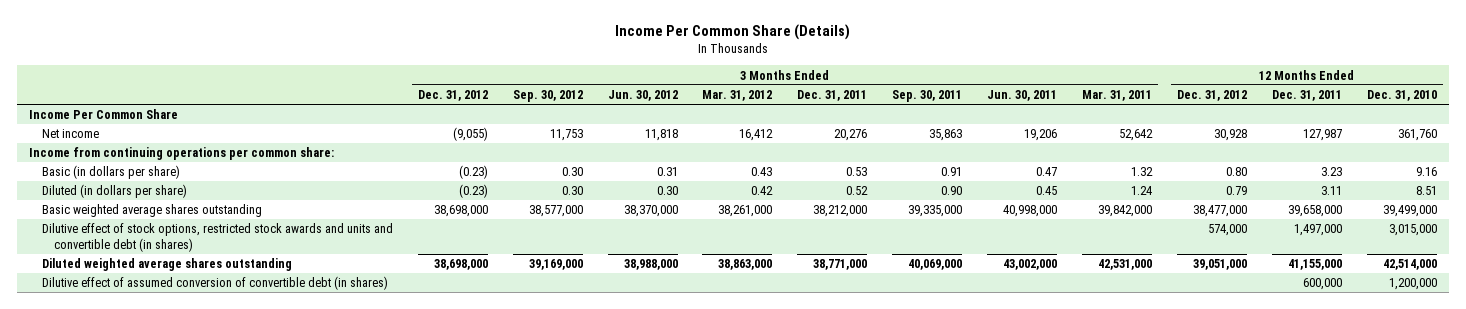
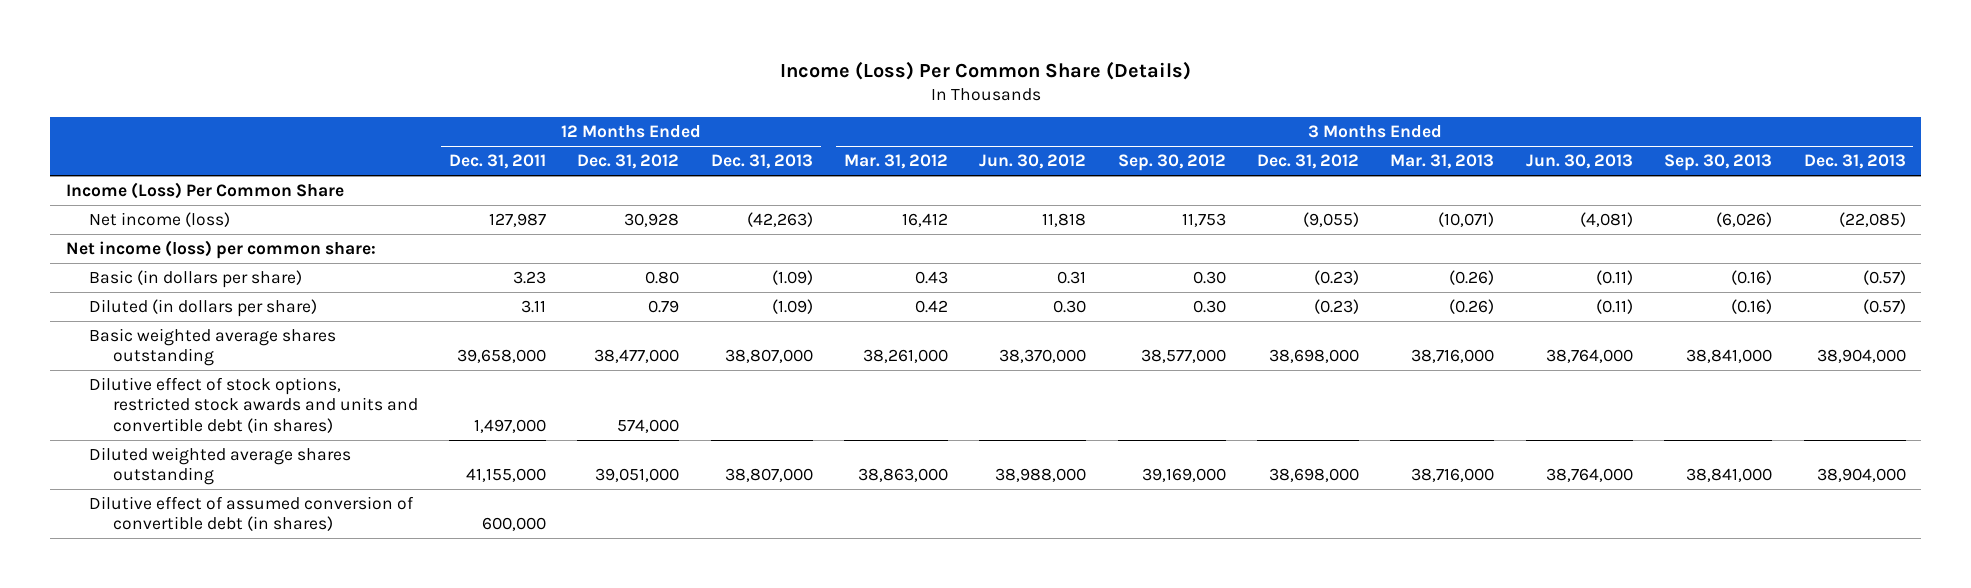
[615,24,851,41] Income Per Common Share (Details) -> [779,60,1191,80] Income (Loss) Per Common Share (Details)
[797,89,868,101] Dec. 31, 2011 -> none
[892,89,963,102] Sep. 30, 2011 -> none
[987,89,1058,101] Jun. 30, 2011 -> none
[1081,89,1152,101] Mar. 31, 2011 -> none
[1366,89,1437,101] Dec. 31, 2010 -> none
none -> [710,154,813,170] Dec. 31, 2013
none -> [1390,154,1495,170] Mar. 31, 2013
none -> [1525,154,1633,170] Jun. 30, 2013
none -> [1664,154,1773,172] Sep. 30, 2013
none -> [1803,154,1906,170] Dec. 31, 2013
[29,109,179,120] Income Per Common Share -> [65,181,344,199] Income (Loss) Per Common Share
[41,129,99,139] Net income -> [89,211,231,227] Net income (loss)
[29,147,335,161] Income from continuing operations per common share: -> [65,239,376,259] Net income (loss) per common share:

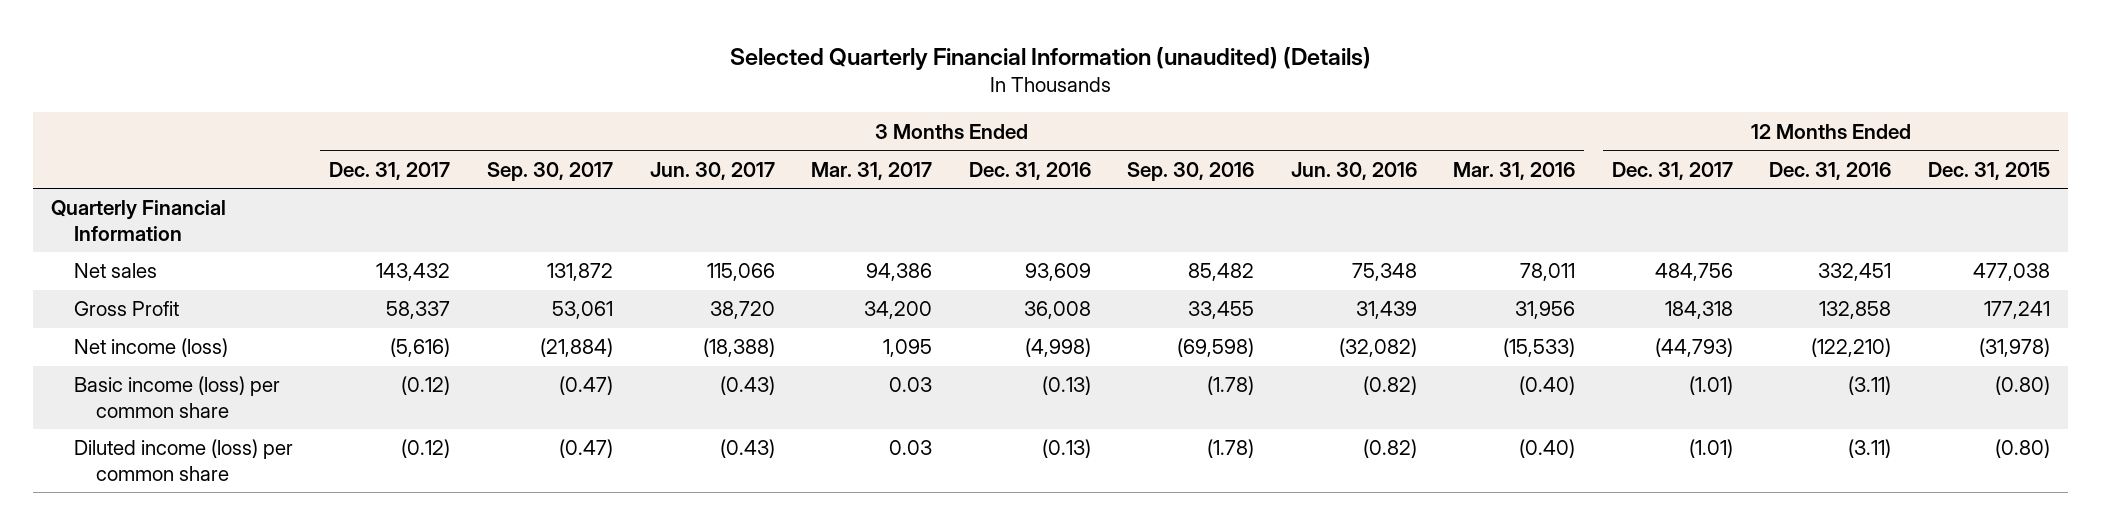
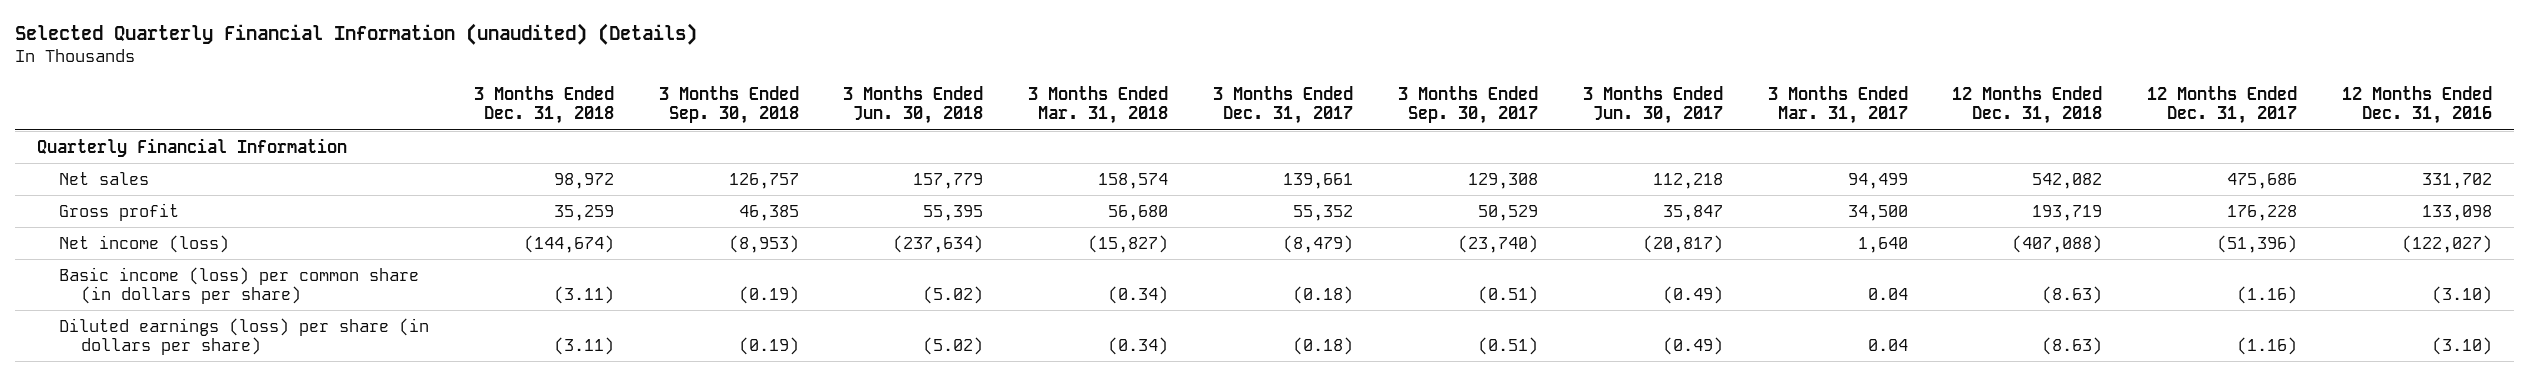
[968,161,1091,180] Dec. 31, 2016 -> none
[1127,161,1255,181] Sep. 30, 2016 -> none
[1290,161,1417,180] Jun. 30, 2016 -> none
[1453,161,1576,180] Mar. 31, 2016 -> none
[1928,161,2051,180] Dec. 31, 2015 -> none
none -> [473,85,614,125] 3 Months Ended Dec. 31, 2018
none -> [658,85,799,125] 3 Months Ended Sep. 30, 2018
none -> [843,85,984,125] 3 Months Ended Jun. 30, 2018
none -> [1028,85,1169,125] 3 Months Ended Mar. 31, 2018
none -> [1952,85,2103,125] 12 Months Ended Dec. 31, 2018
[376,263,451,282] 143,432 -> [1283,172,1354,189] 139,661
[546,263,613,282] 131,872 -> [1467,172,1538,189] 129,308
[706,263,775,282] 115,066 -> [1652,172,1723,189] 112,218
[866,263,933,282] 94,386 -> [1847,172,1908,189] 94,499
[1654,263,1733,282] 484,756 -> [2227,172,2298,189] 475,686
[1818,263,1892,282] 332,451 -> [2421,172,2492,189] 331,702
[73,301,179,317] Gross Profit -> [58,202,179,221] Gross profit
[386,301,451,320] 58,337 -> [1293,204,1354,221] 55,352
[551,301,613,320] 53,061 -> [1477,204,1538,221] 50,529
[709,301,775,320] 38,720 -> [1662,204,1723,221] 35,847
[864,301,933,320] 34,200 -> [1847,204,1908,221] 34,500
[1664,301,1733,320] 184,318 -> [2227,204,2298,221] 176,228
[1819,301,1892,320] 132,858 -> [2421,204,2492,221] 133,098
[390,338,451,358] (5,616) -> [1283,234,1354,253] (8,479)
[539,338,613,358] (21,884) -> [1457,234,1538,253] (23,740)
[702,338,775,358] (18,388) -> [1642,234,1723,253] (20,817)
[883,339,933,358] 1,095 -> [1857,236,1908,253] 1,640
[1654,338,1733,358] (44,793) -> [2217,234,2298,253] (51,396)
[1811,338,1892,358] (122,210) -> [2401,234,2492,253] (122,027)
[73,376,280,418] Basic income (loss) per common share -> [58,266,419,305] Basic income (loss) per common share (in dollars per share)
[401,376,451,396] (0.12) -> [1293,286,1354,305] (0.18)
[558,376,613,396] (0.47) -> [1477,286,1538,305] (0.51)
[719,376,775,396] (0.43) -> [1662,286,1723,305] (0.49)
[889,377,933,393] 0.03 -> [1867,288,1908,301] 0.04
[1688,376,1733,396] (1.01) -> [2237,286,2298,305] (1.16)
[1848,376,1892,396] (3.11) -> [2431,286,2492,305] (3.10)
[73,439,293,481] Diluted income (loss) per common share -> [58,317,429,356] Diluted earnings (loss) per share (in dollars per share)
[401,439,451,459] (0.12) -> [1293,337,1354,356] (0.18)
[558,439,613,459] (0.47) -> [1477,337,1538,356] (0.51)
[719,439,775,459] (0.43) -> [1662,337,1723,356] (0.49)
[889,440,933,456] 0.03 -> [1867,339,1908,352] 0.04
[1688,439,1733,459] (1.01) -> [2237,337,2298,356] (1.16)
[1848,439,1892,459] (3.11) -> [2431,337,2492,356] (3.10)

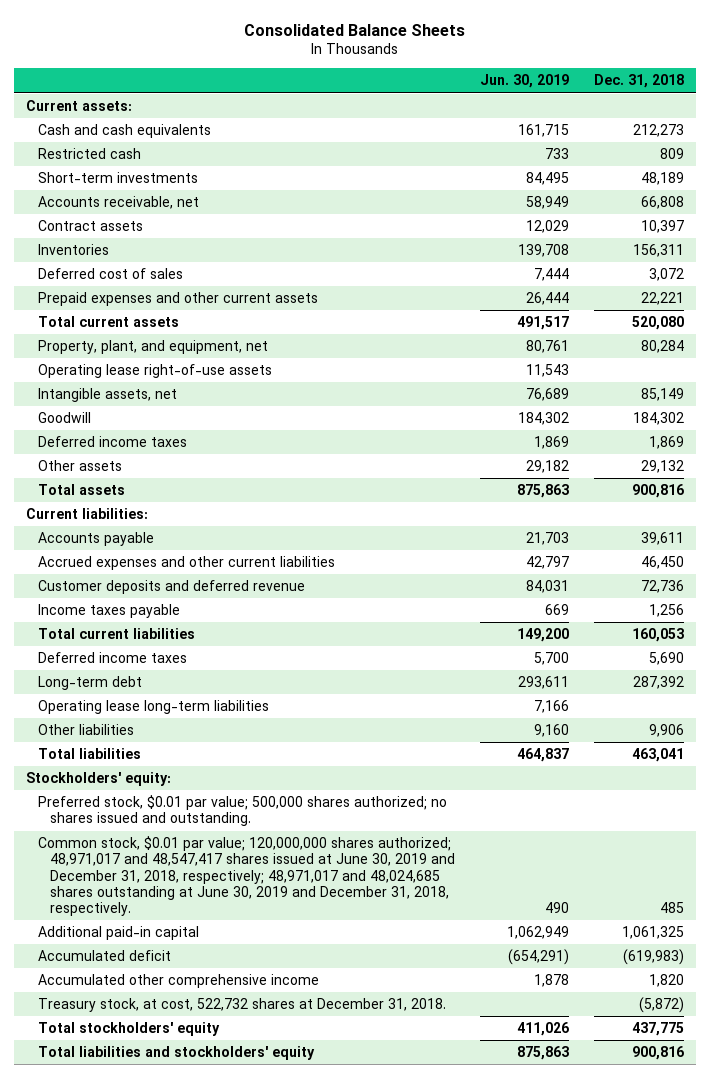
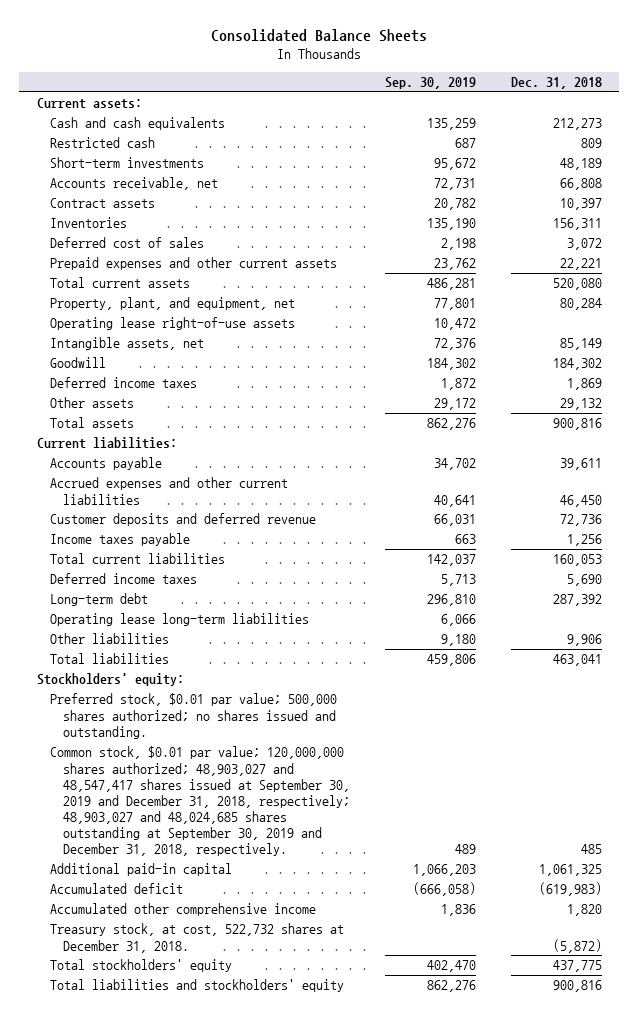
[480,74,570,89] Jun. 30, 2019 -> none
none -> [384,77,476,90] Sep. 30, 2019
[38,836,456,917] Common stock, $0.01 par value; 120,000,000 shares authorized; 48,971,017 and 48,547,417 shares issued at June 30, 2019 and December 31, 2018, respectively; 48,971,017 and 48,024,685 shares outstanding at June 30, 2019 and December 31, 2018, respectively. -> [49,746,351,857] Common stock, $0.01 par value; 120,000,000 shares authorized; 48,903,027 and 48,547,417 shares issued at September 30, 2019 and December 31, 2018, respectively; 48,903,027 and 48,024,685 shares outstanding at September 30, 2019 and December 31, 2018, respectively.

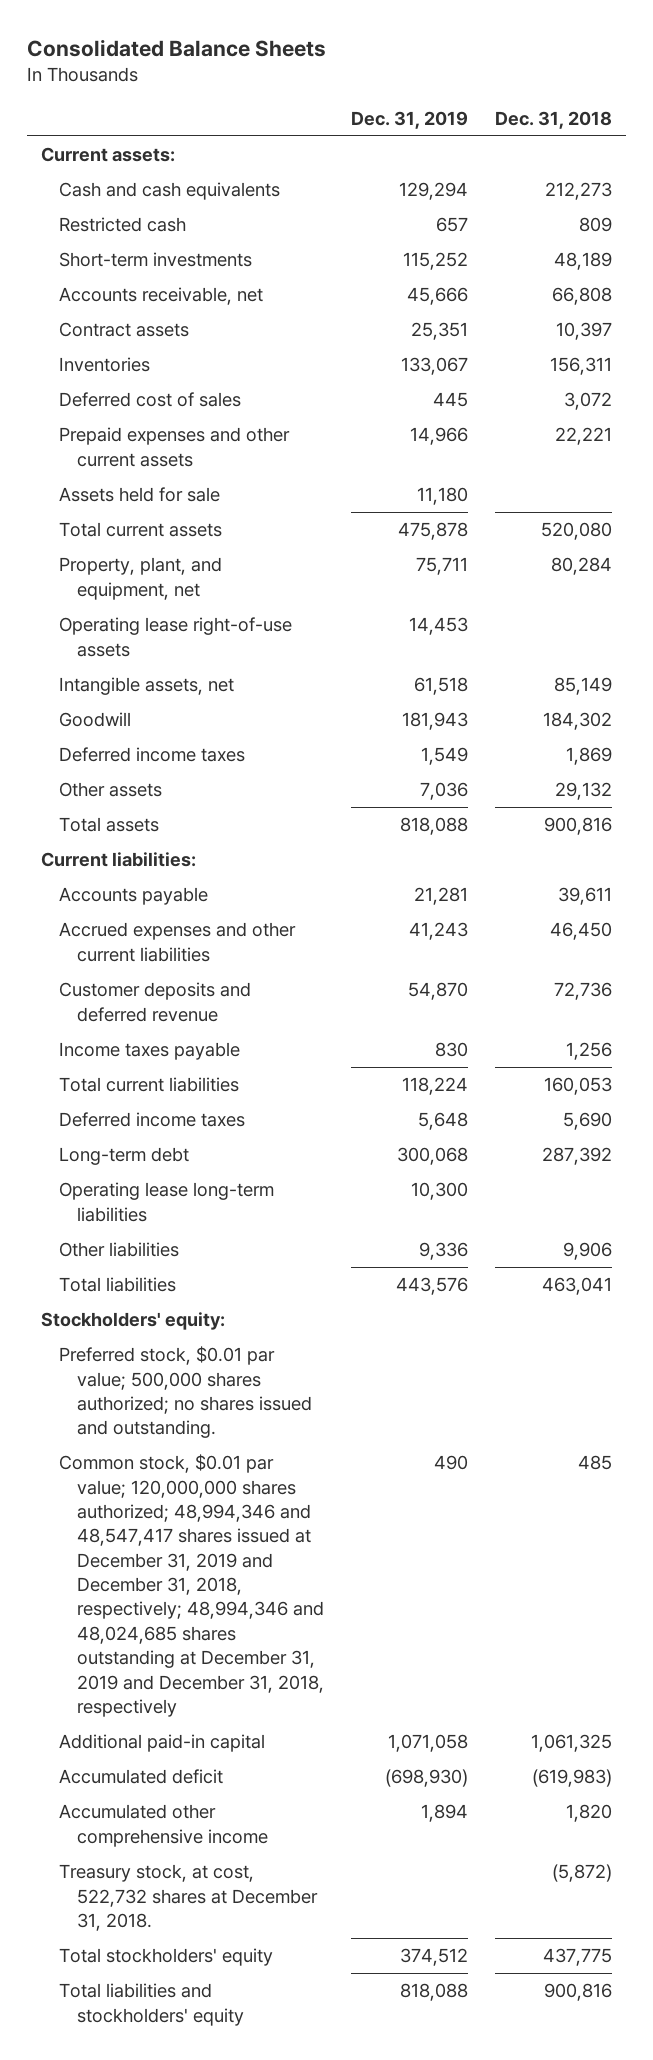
[384,77,476,90] Sep. 30, 2019 -> none
none -> [351,110,469,129] Dec. 31, 2019
none -> [58,487,220,503] Assets held for sale
[49,746,351,857] Common stock, $0.01 par value; 120,000,000 shares authorized; 48,903,027 and 48,547,417 shares issued at September 30, 2019 and December 31, 2018, respectively; 48,903,027 and 48,024,685 shares outstanding at September 30, 2019 and December 31, 2018, respectively. -> [58,1454,325,1717] Common stock, $0.01 par value; 120,000,000 shares authorized; 48,994,346 and 48,547,417 shares issued at December 31, 2019 and December 31, 2018, respectively; 48,994,346 and 48,024,685 shares outstanding at December 31, 2019 and December 31, 2018, respectively

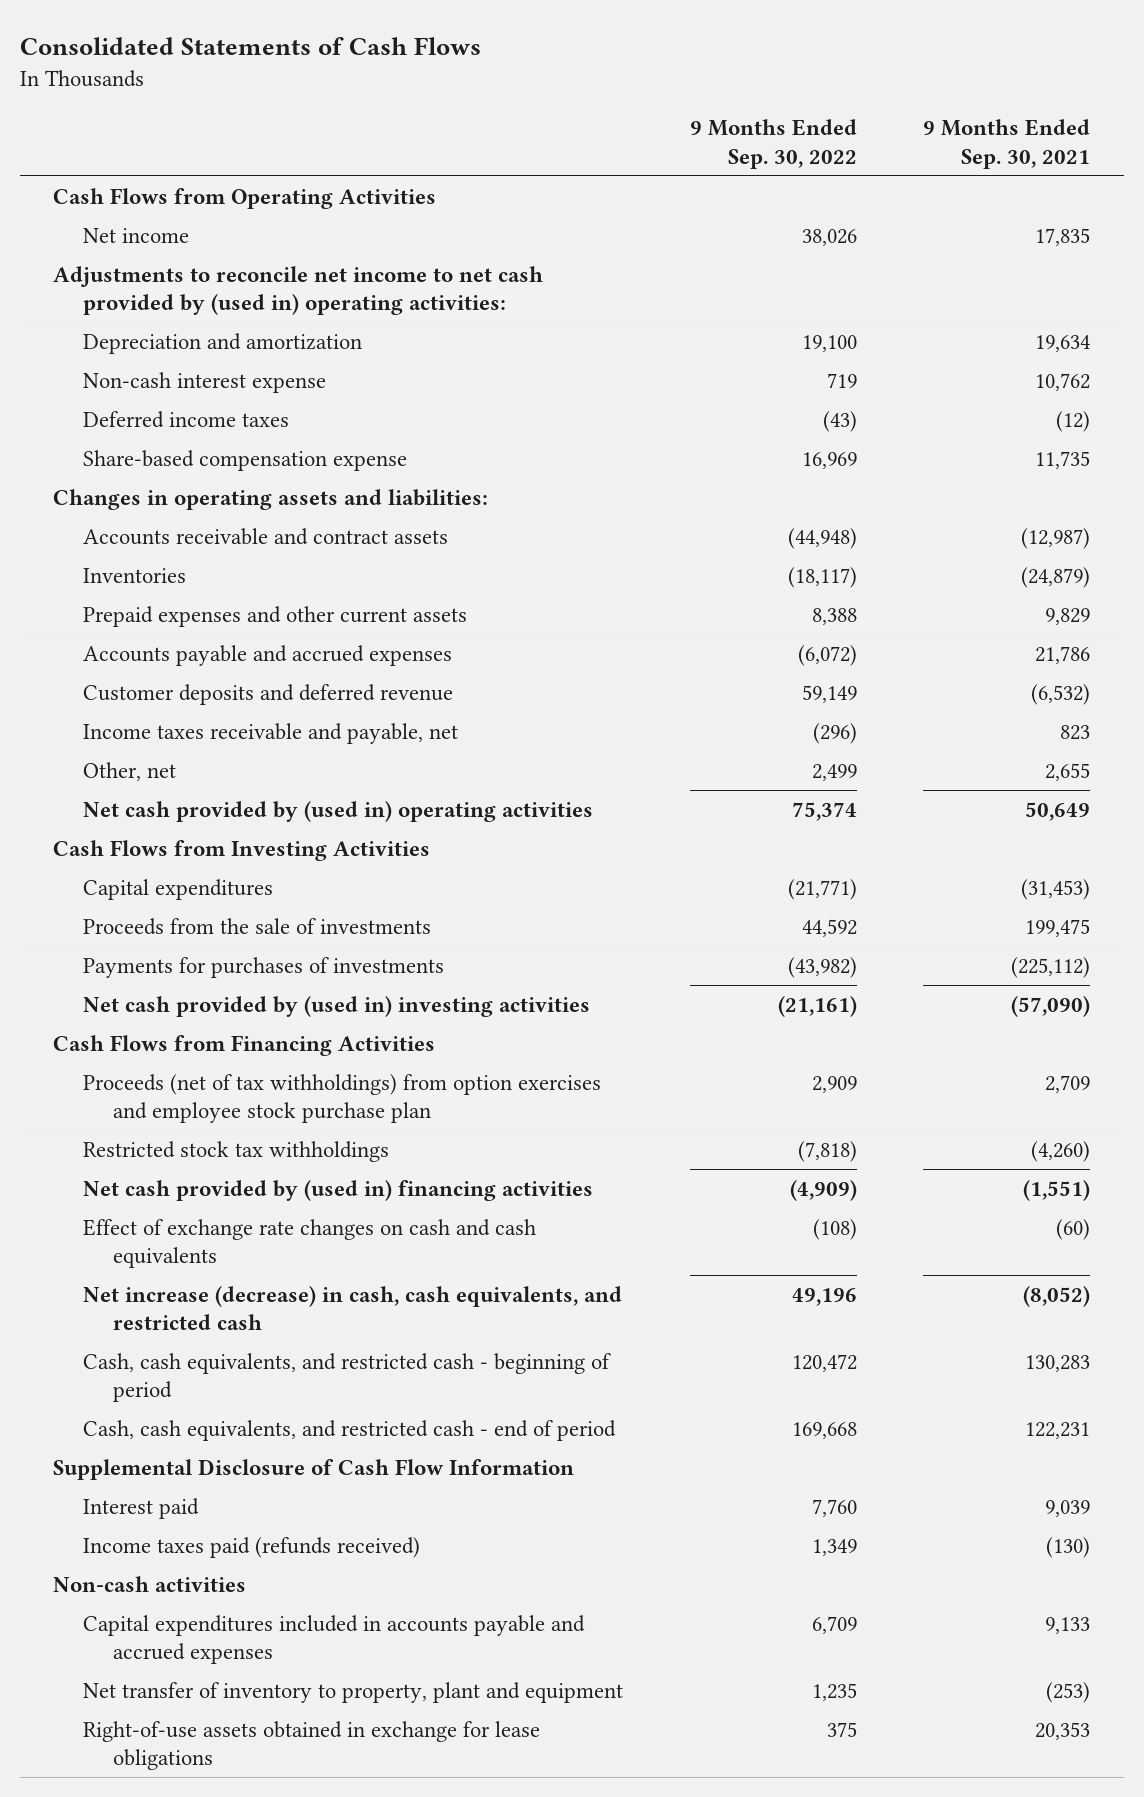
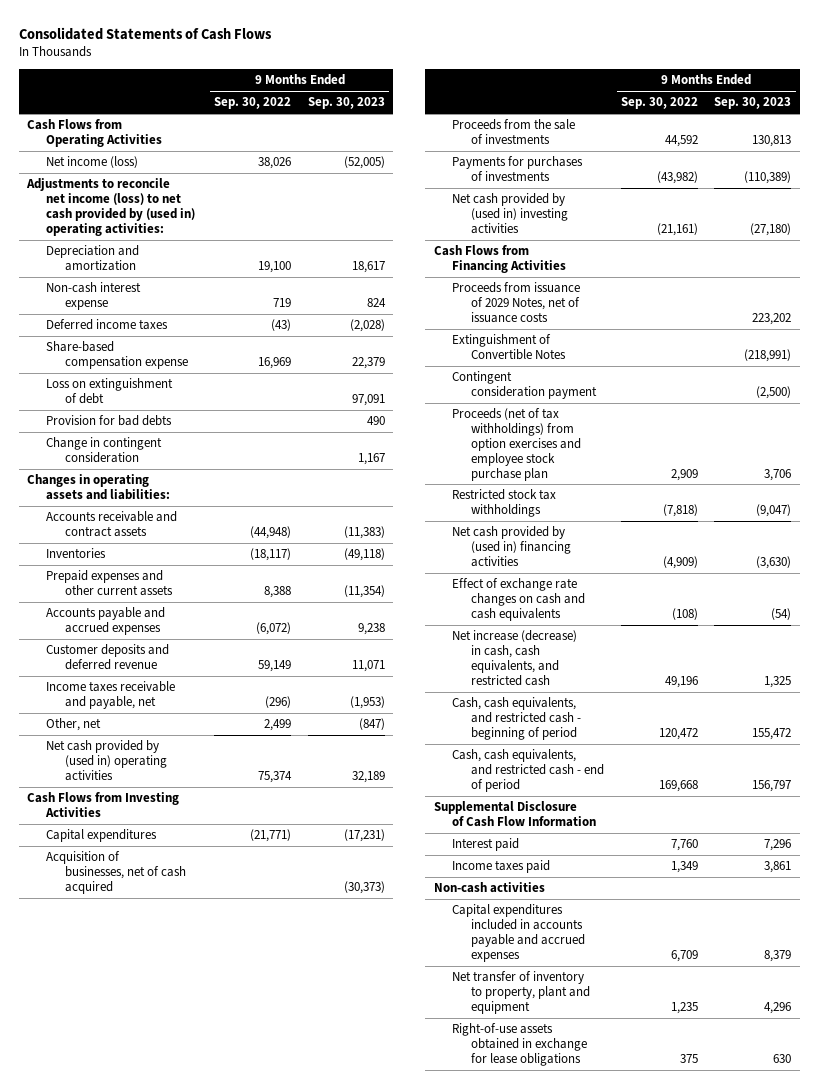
[923,119,1091,169] 9 Months Ended Sep. 30, 2021 -> none
none -> [308,97,386,110] Sep. 30, 2023
[83,227,190,243] Net income -> [46,156,139,169] Net income (loss)
[53,265,544,316] Adjustments to reconcile net income to net cash provided by (used in) operating activities: -> [26,178,196,236] Adjustments to reconcile net income (loss) to net cash provided by (used in) operating activities:
none -> [46,378,174,405] Loss on extinguishment of debt
none -> [46,415,173,427] Provision for bad debts
none -> [46,437,163,464] Change in contingent consideration
none -> [46,851,186,894] Acquisition of businesses, net of cash acquired
none -> [452,282,581,323] Proceeds from issuance of 2029 Notes, net of issuance costs
none -> [452,334,567,361] Extinguishment of Convertible Notes
none -> [452,371,598,400] Contingent consideration payment
[83,1536,421,1558] Income taxes paid (refunds received) -> [452,860,551,874] Income taxes paid

